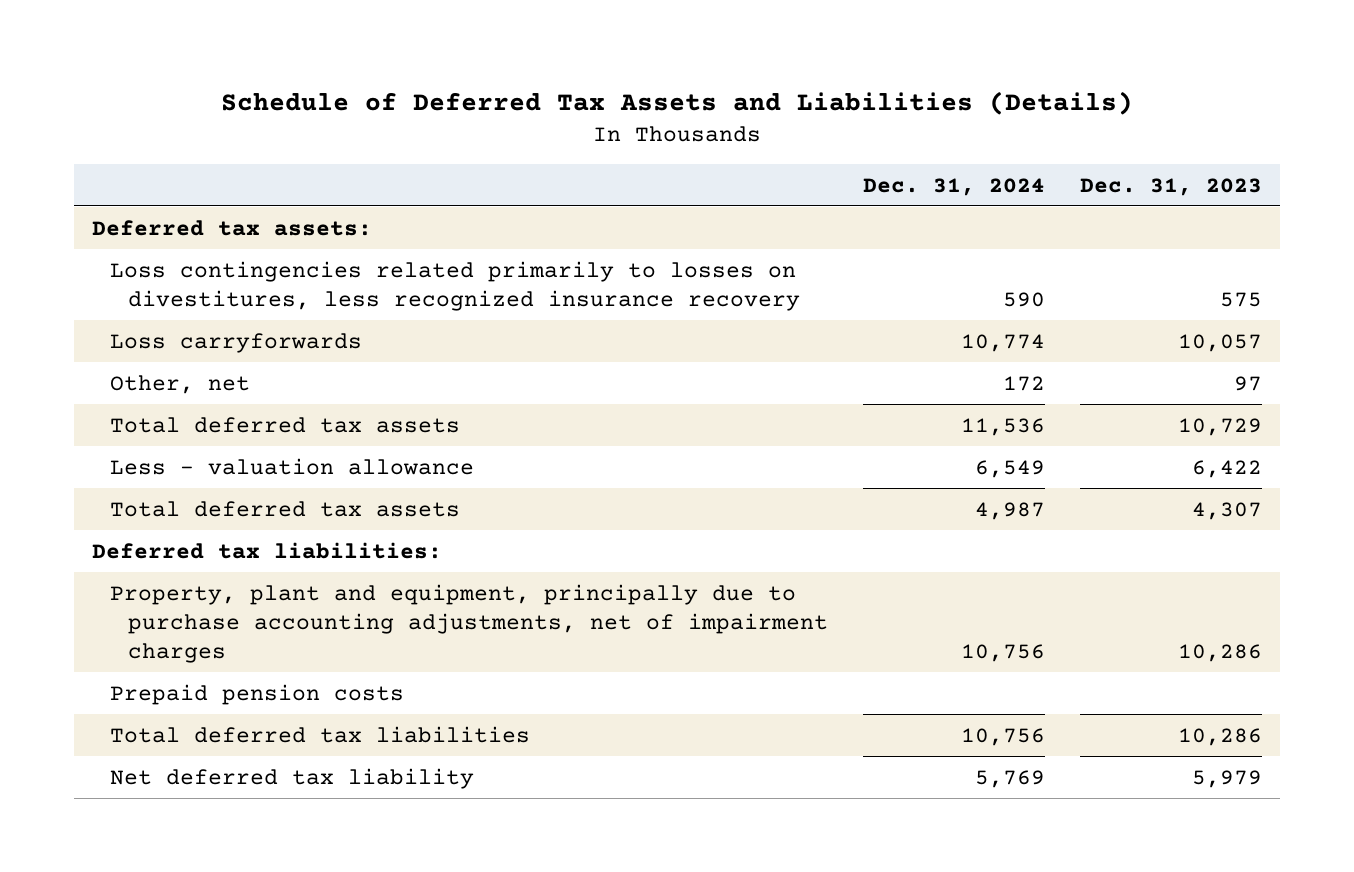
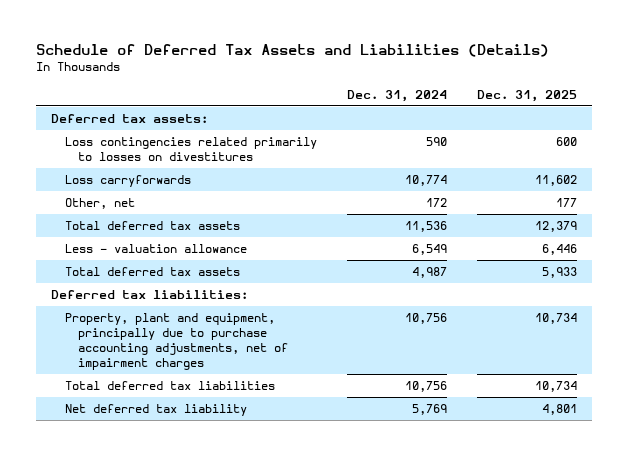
[1080,177,1263,196] Dec. 31, 2023 -> none
none -> [476,89,577,102] Dec. 31, 2025
[109,260,801,311] Loss contingencies related primarily to losses on divestitures, less recognized insurance recovery -> [64,137,317,162] Loss contingencies related primarily to losses on divestitures
[109,683,404,705] Prepaid pension costs -> none

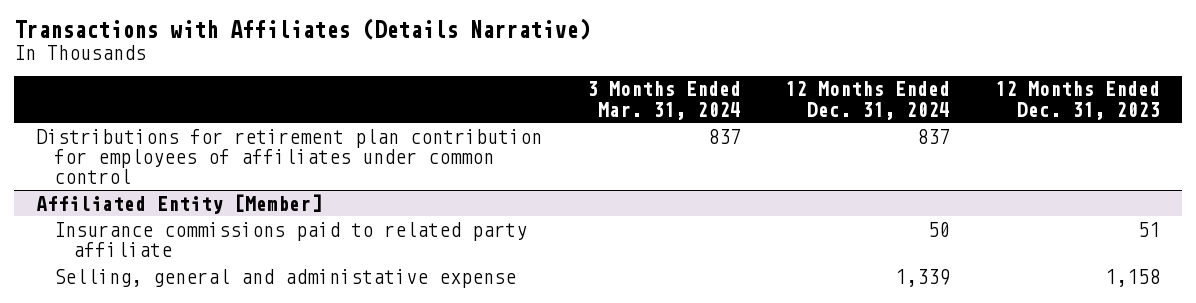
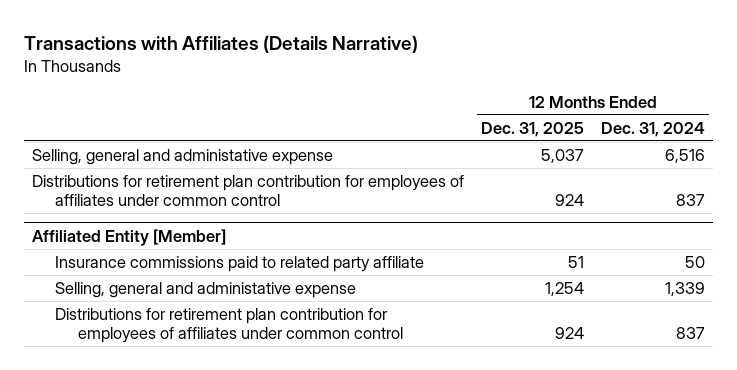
[586,81,741,120] 3 Months Ended Mar. 31, 2024 -> none
[994,81,1160,120] 12 Months Ended Dec. 31, 2023 -> none
none -> [481,121,585,137] Dec. 31, 2025
none -> [32,149,334,166] Selling, general and administative expense
none -> [55,308,404,344] Distributions for retirement plan contribution for employees of affiliates under common control

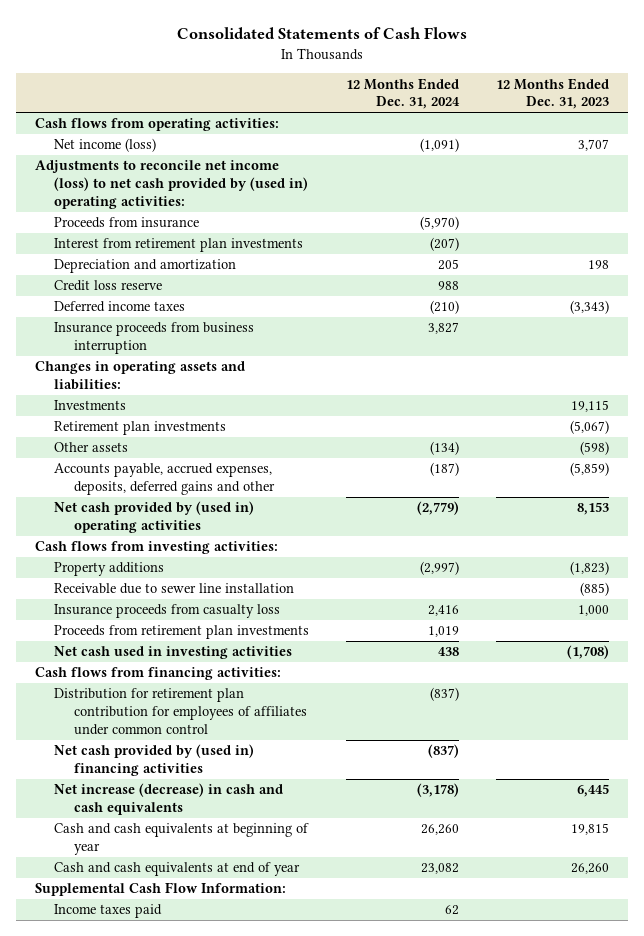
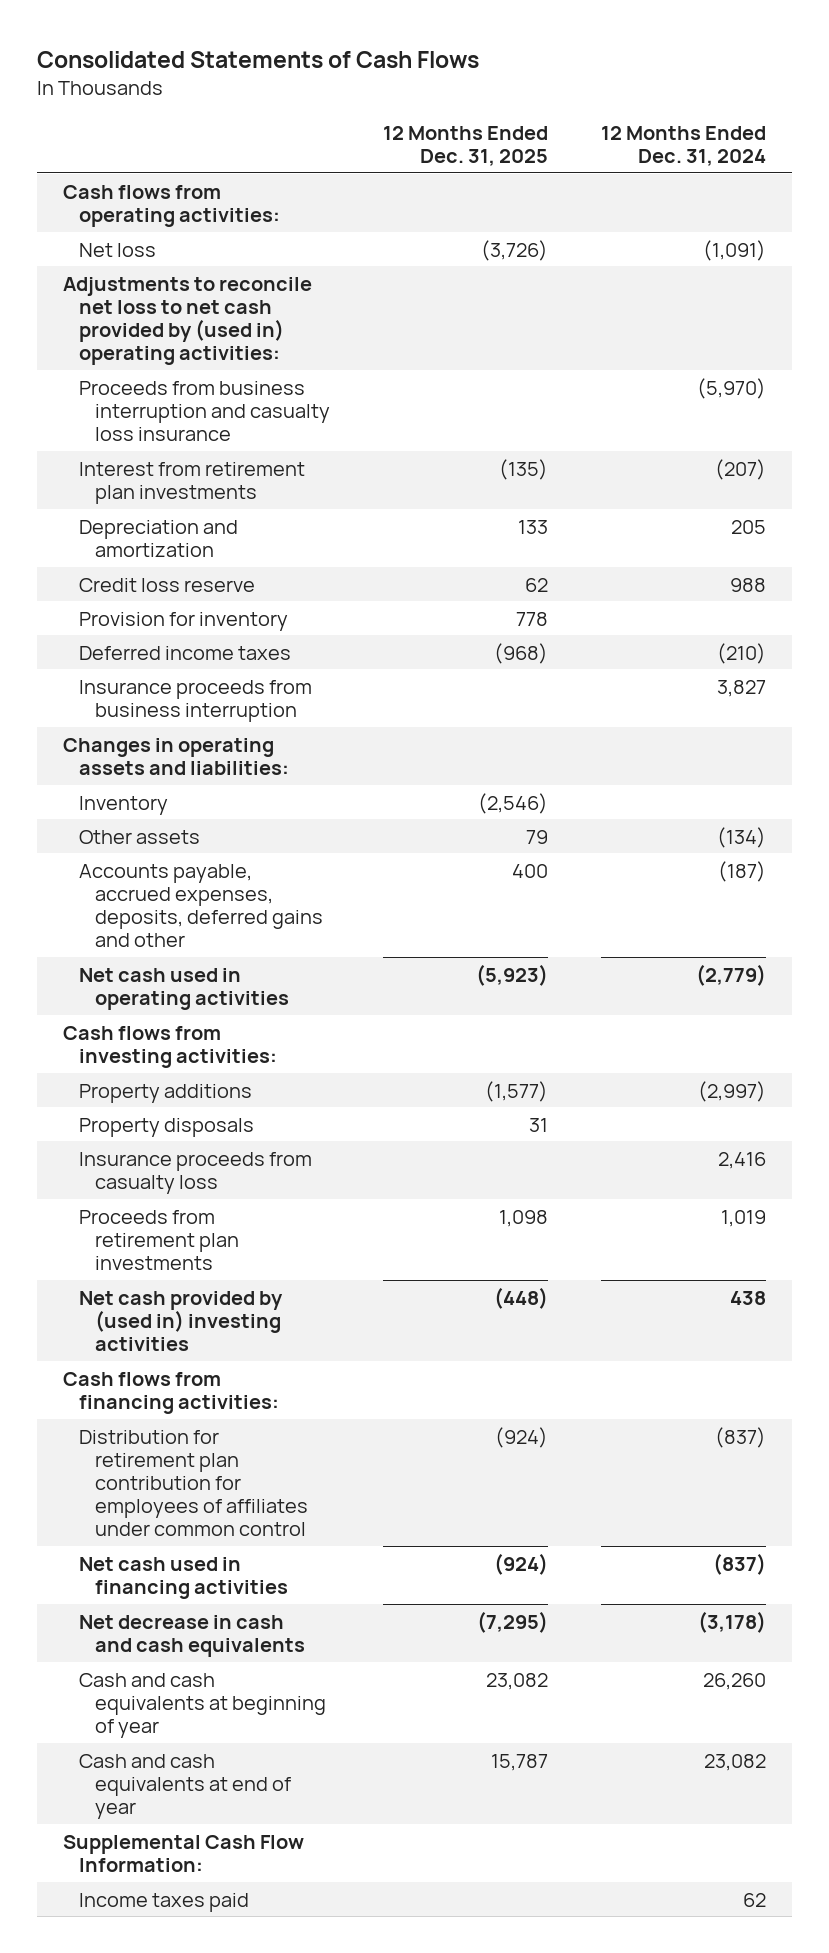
[496,77,610,110] 12 Months Ended Dec. 31, 2023 -> none
none -> [382,125,548,167] 12 Months Ended Dec. 31, 2025
[54,138,157,153] Net income (loss) -> [79,242,157,257] Net loss
[34,160,309,209] Adjustments to reconcile net income (loss) to net cash provided by (used in) operating activities: -> [63,276,313,366] Adjustments to reconcile net loss to net cash provided by (used in) operating activities:
[54,217,200,229] Proceeds from insurance -> [79,380,331,441] Proceeds from business interruption and casualty loss insurance
none -> [79,611,289,631] Provision for inventory
[54,400,127,411] Investments -> none
[54,421,227,436] Retirement plan investments -> none
none -> [79,795,169,815] Inventory
[54,501,255,534] Net cash provided by (used in) operating activities -> [79,967,290,1010] Net cash used in operating activities
[54,583,295,595] Receivable due to sewer line installation -> none
none -> [79,1117,255,1137] Property disposals
[54,646,293,660] Net cash used in investing activities -> [79,1290,284,1351] Net cash provided by (used in) investing activities
[54,744,255,777] Net cash provided by (used in) financing activities -> [79,1556,289,1599] Net cash used in financing activities
[54,783,284,816] Net increase (decrease) in cash and cash equivalents -> [79,1614,306,1657] Net decrease in cash and cash equivalents

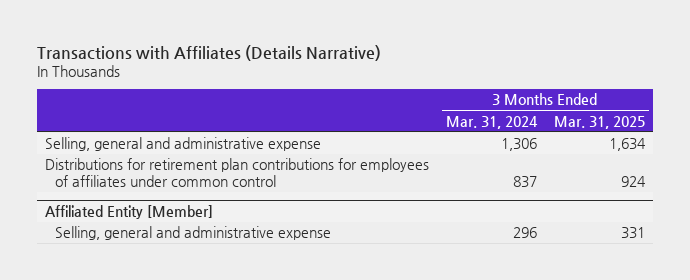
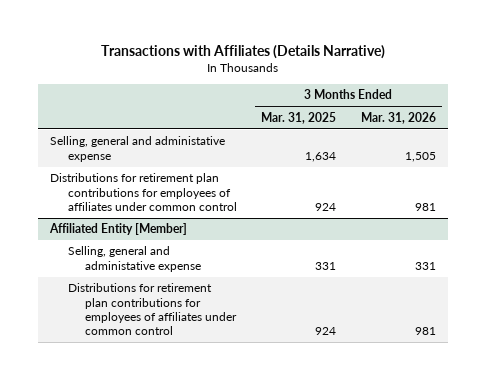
[445,115,538,129] Mar. 31, 2024 -> none
none -> [360,111,436,124] Mar. 31, 2026
[45,137,322,152] Selling, general and administrative expense -> [50,136,226,162] Selling, general and administative expense
[55,226,332,241] Selling, general and administrative expense -> [67,246,201,272] Selling, general and administative expense
none -> [67,283,237,336] Distributions for retirement plan contributions for employees of affiliates under common control

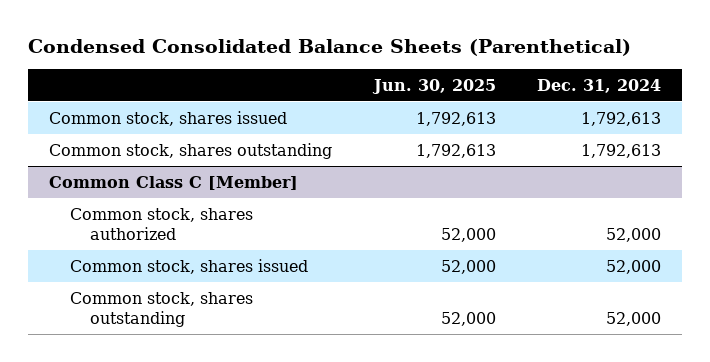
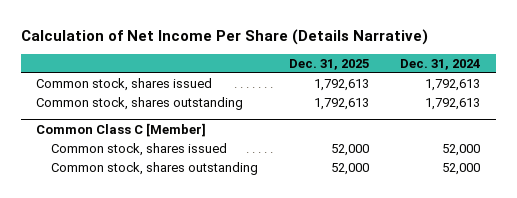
[28,39,632,57] Condensed Consolidated Balance Sheets (Parenthetical) -> [20,28,428,45] Calculation of Net Income Per Share (Details Narrative)
[371,78,496,94] Jun. 30, 2025 -> none
none -> [288,59,369,71] Dec. 31, 2025
[69,207,253,240] Common stock, shares authorized -> none

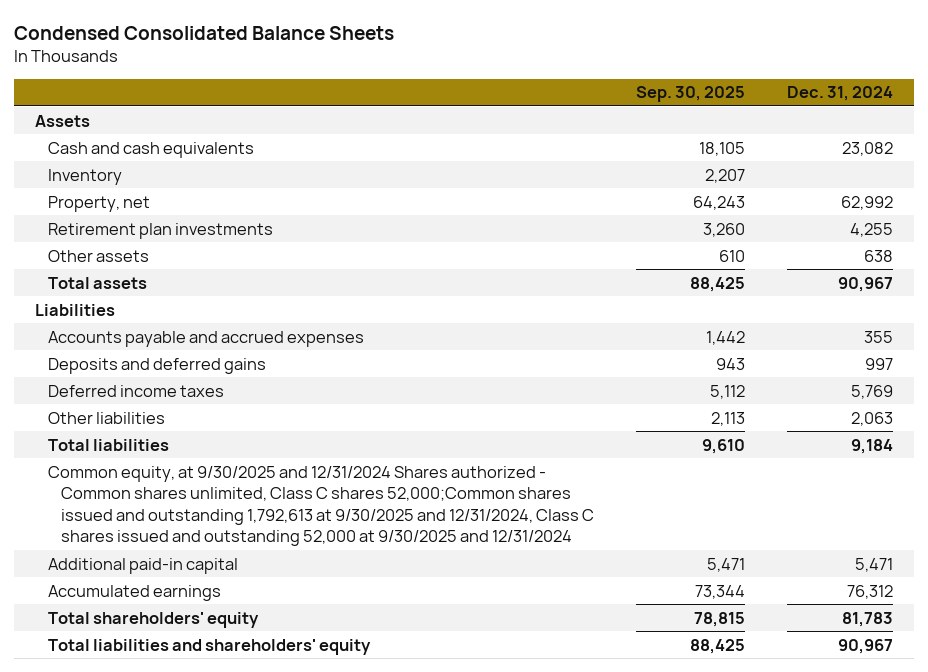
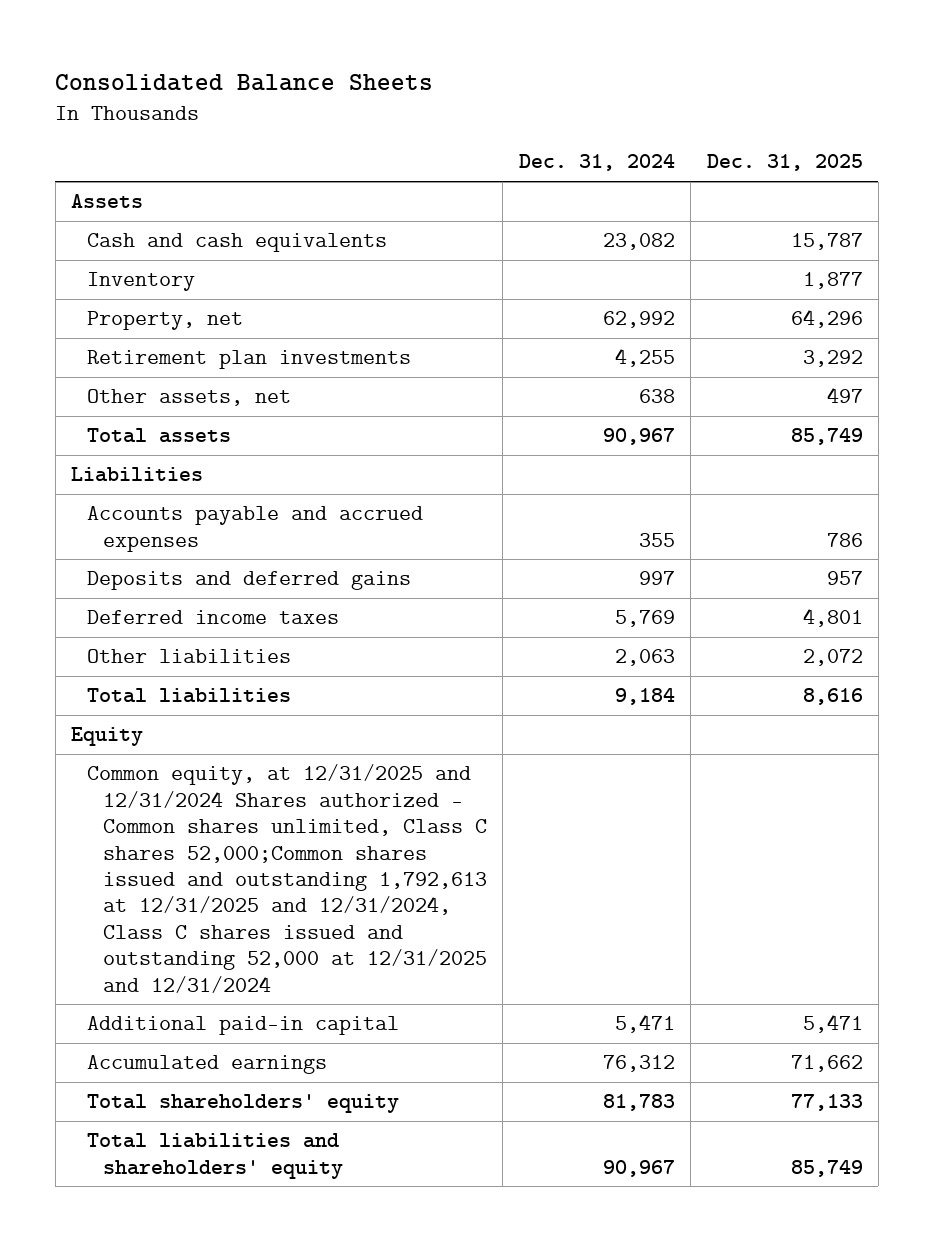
[13,25,394,40] Condensed Consolidated Balance Sheets -> [55,73,434,91] Consolidated Balance Sheets
[635,86,745,103] Sep. 30, 2025 -> none
none -> [706,154,863,172] Dec. 31, 2025
[47,249,149,262] Other assets -> [86,389,291,407] Other assets, net
none -> [70,727,143,747] Equity
[47,465,594,547] Common equity, at 9/30/2025 and 12/31/2024 Shares authorized - Common shares unlimited, Class C shares 52,000;Common shares issued and outstanding 1,792,613 at 9/30/2025 and 12/31/2024, Class C shares issued and outstanding 52,000 at 9/30/2025 and 12/31/2024 -> [86,764,487,993] Common equity, at 12/31/2025 and 12/31/2024 Shares authorized - Common shares unlimited, Class C shares 52,000;Common shares issued and outstanding 1,792,613 at 12/31/2025 and 12/31/2024, Class C shares issued and outstanding 52,000 at 12/31/2025 and 12/31/2024

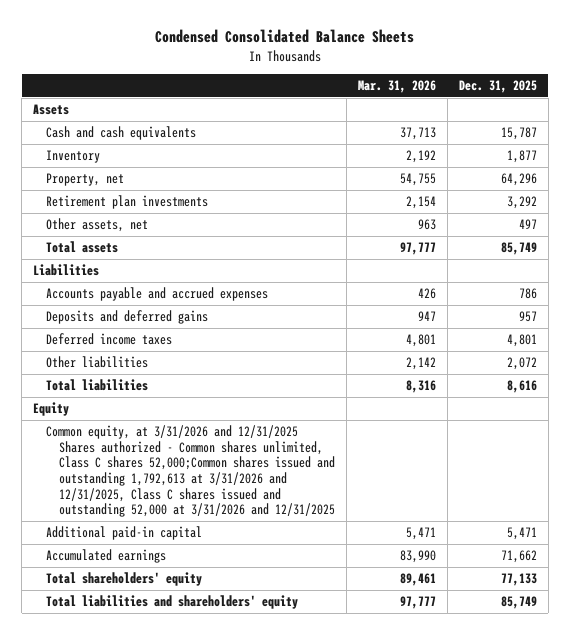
[55,73,434,91] Consolidated Balance Sheets -> [155,29,415,44] Condensed Consolidated Balance Sheets
[518,154,675,172] Dec. 31, 2024 -> none
none -> [357,79,436,93] Mar. 31, 2026
[86,764,487,993] Common equity, at 12/31/2025 and 12/31/2024 Shares authorized - Common shares unlimited, Class C shares 52,000;Common shares issued and outstanding 1,792,613 at 12/31/2025 and 12/31/2024, Class C shares issued and outstanding 52,000 at 12/31/2025 and 12/31/2024 -> [46,424,335,518] Common equity, at 3/31/2026 and 12/31/2025 Shares authorized - Common shares unlimited, Class C shares 52,000;Common shares issued and outstanding 1,792,613 at 3/31/2026 and 12/31/2025, Class C shares issued and outstanding 52,000 at 3/31/2026 and 12/31/2025

